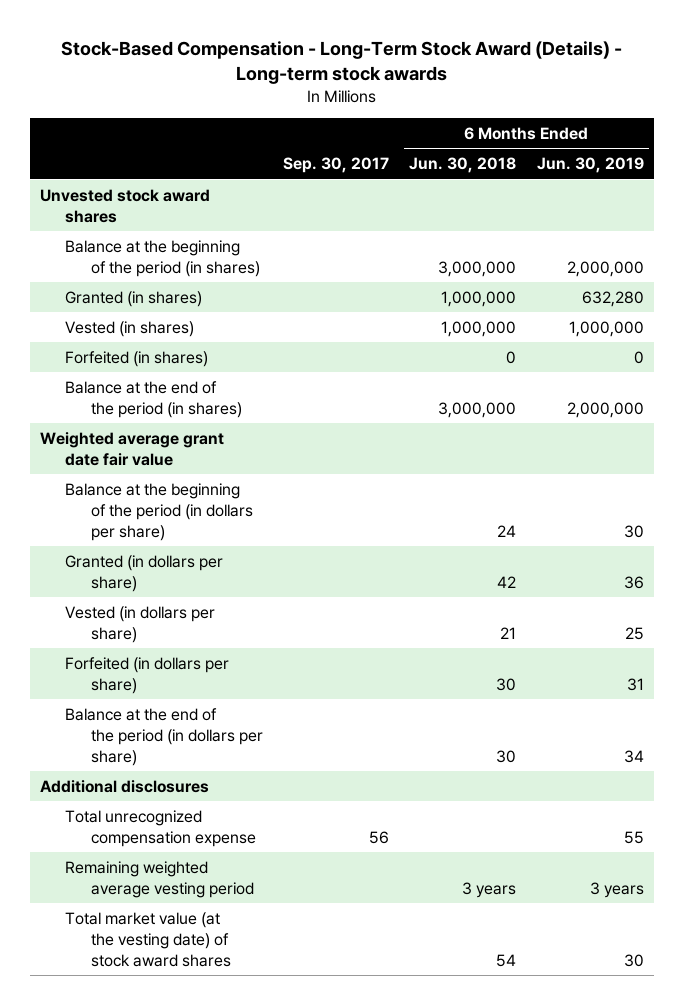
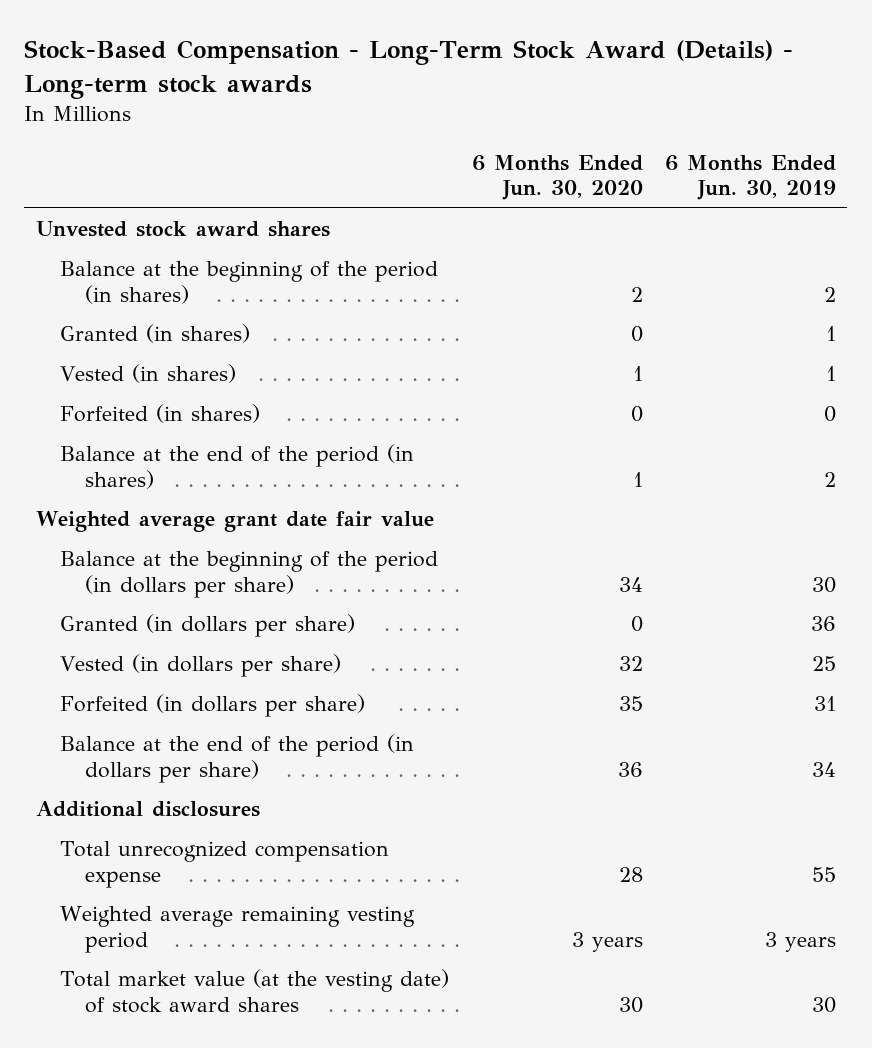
[282,157,389,174] Sep. 30, 2017 -> none
[409,157,517,174] Jun. 30, 2018 -> none
none -> [471,154,643,201] 6 Months Ended Jun. 30, 2020
[566,260,644,277] 2,000,000 -> [824,286,837,302] 2
[581,290,644,307] 632,280 -> [826,326,837,342] 1
[568,320,644,337] 1,000,000 -> [826,366,837,382] 1
[566,401,644,418] 2,000,000 -> [824,471,837,487] 2
[65,860,254,898] Remaining weighted average vesting period -> [60,906,416,953] Weighted average remaining vesting period

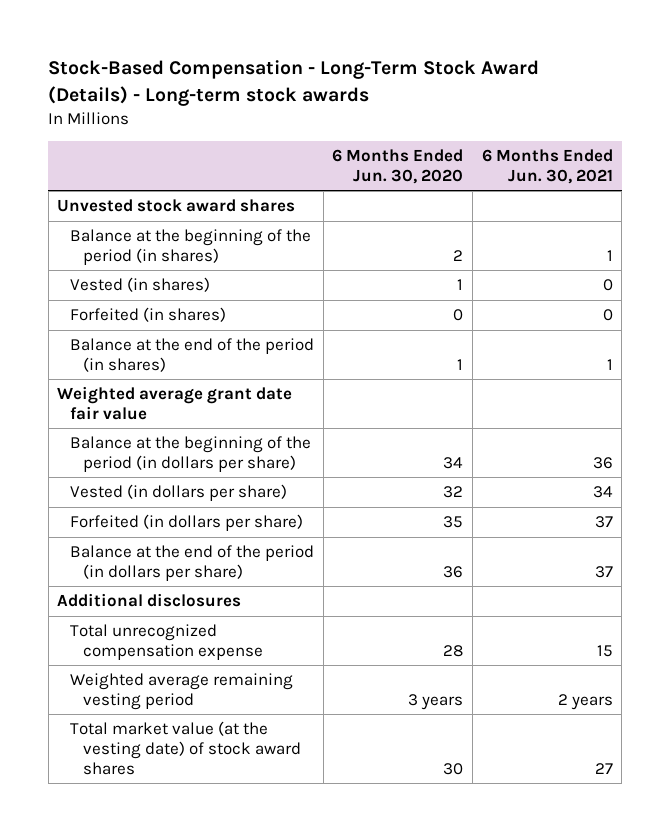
[665,154,837,201] 6 Months Ended Jun. 30, 2019 -> none
none -> [481,148,613,184] 6 Months Ended Jun. 30, 2021
[60,324,251,344] Granted (in shares) -> none
[60,614,356,638] Granted (in dollars per share) -> none

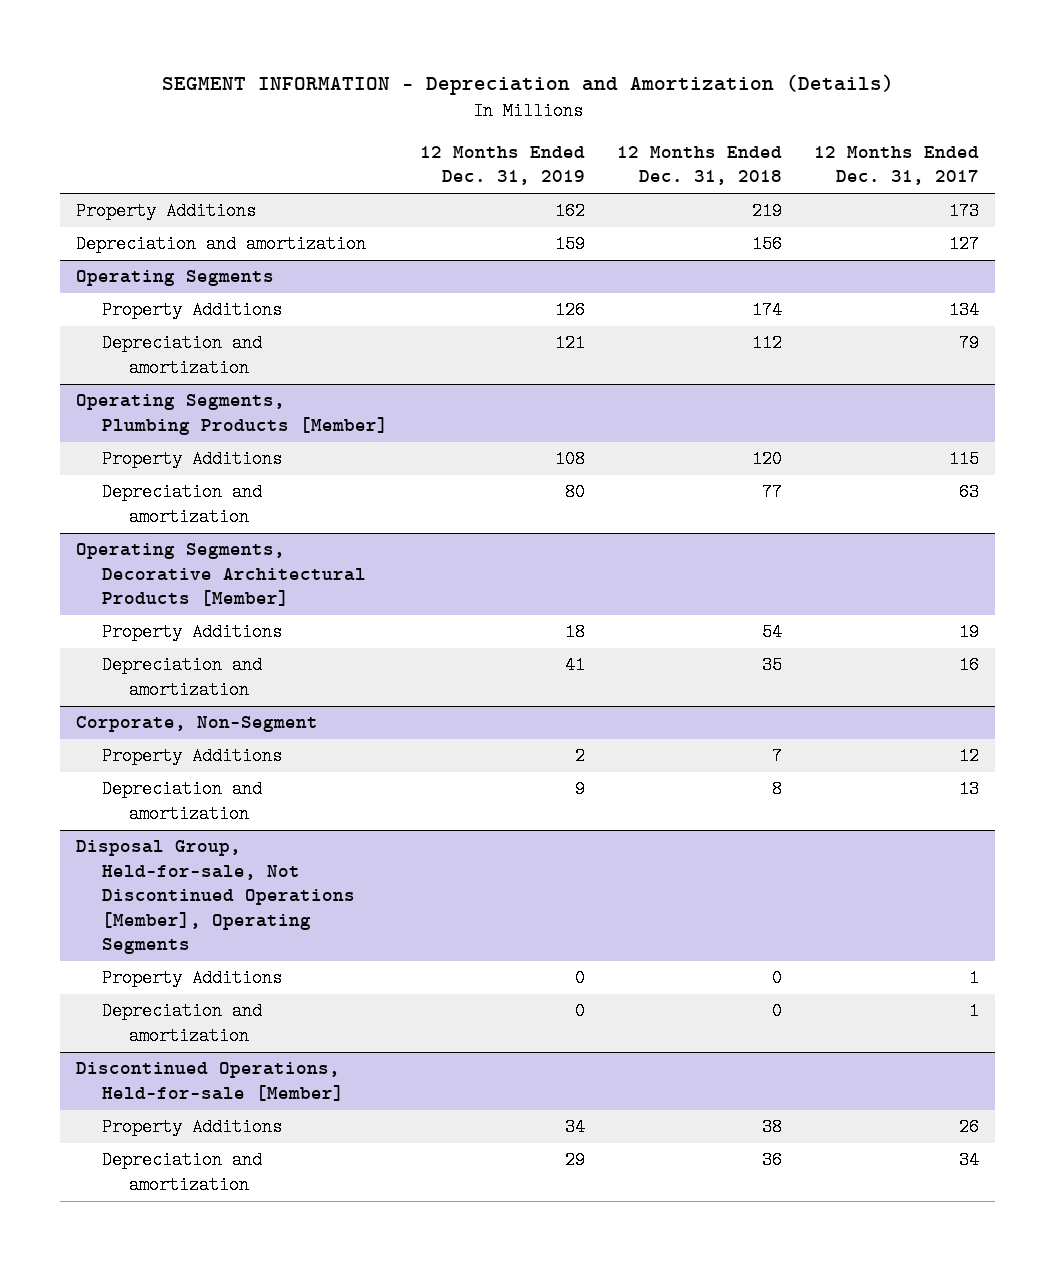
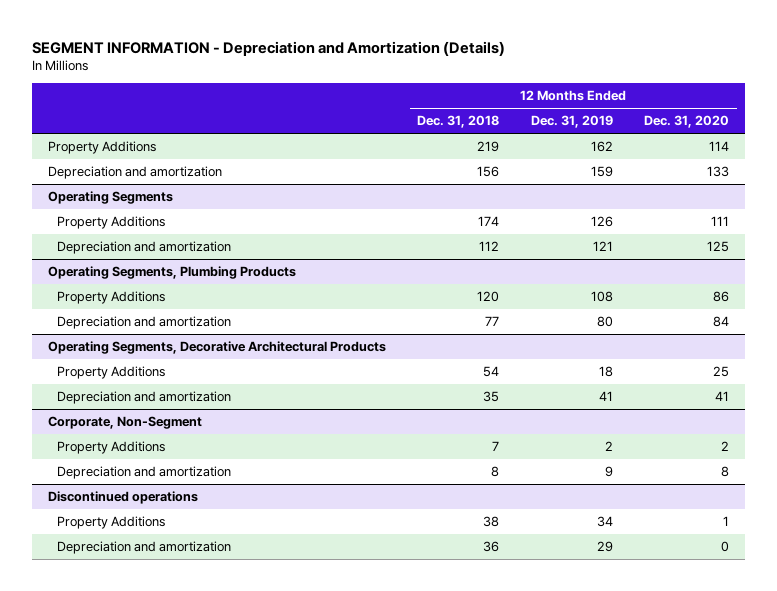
[814,145,980,186] 12 Months Ended Dec. 31, 2017 -> none
none -> [643,115,729,129] Dec. 31, 2020
[76,394,389,435] Operating Segments, Plumbing Products [Member] -> [48,266,297,280] Operating Segments, Plumbing Products
[76,543,367,607] Operating Segments, Decorative Architectural Products [Member] -> [48,341,387,355] Operating Segments, Decorative Architectural Products
[76,840,356,955] Disposal Group, Held-for-sale, Not Discontinued Operations [Member], Operating Segments -> none
[102,969,283,988] Property Additions -> none
[102,1002,263,1045] Depreciation and amortization -> none
[76,1062,345,1101] Discontinued Operations, Held-for-sale [Member] -> [48,491,199,505] Discontinued operations

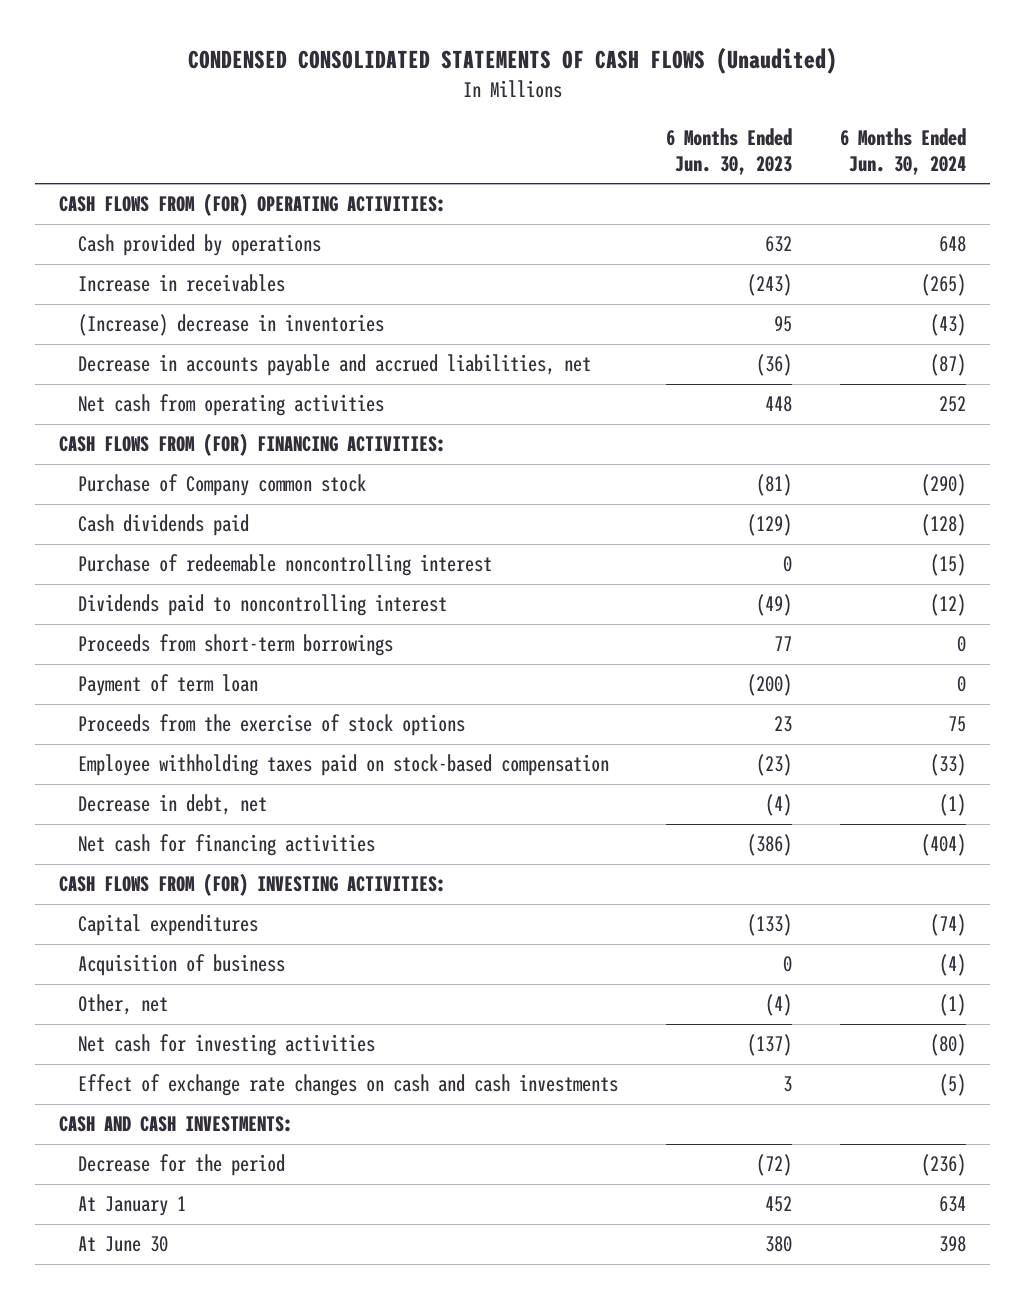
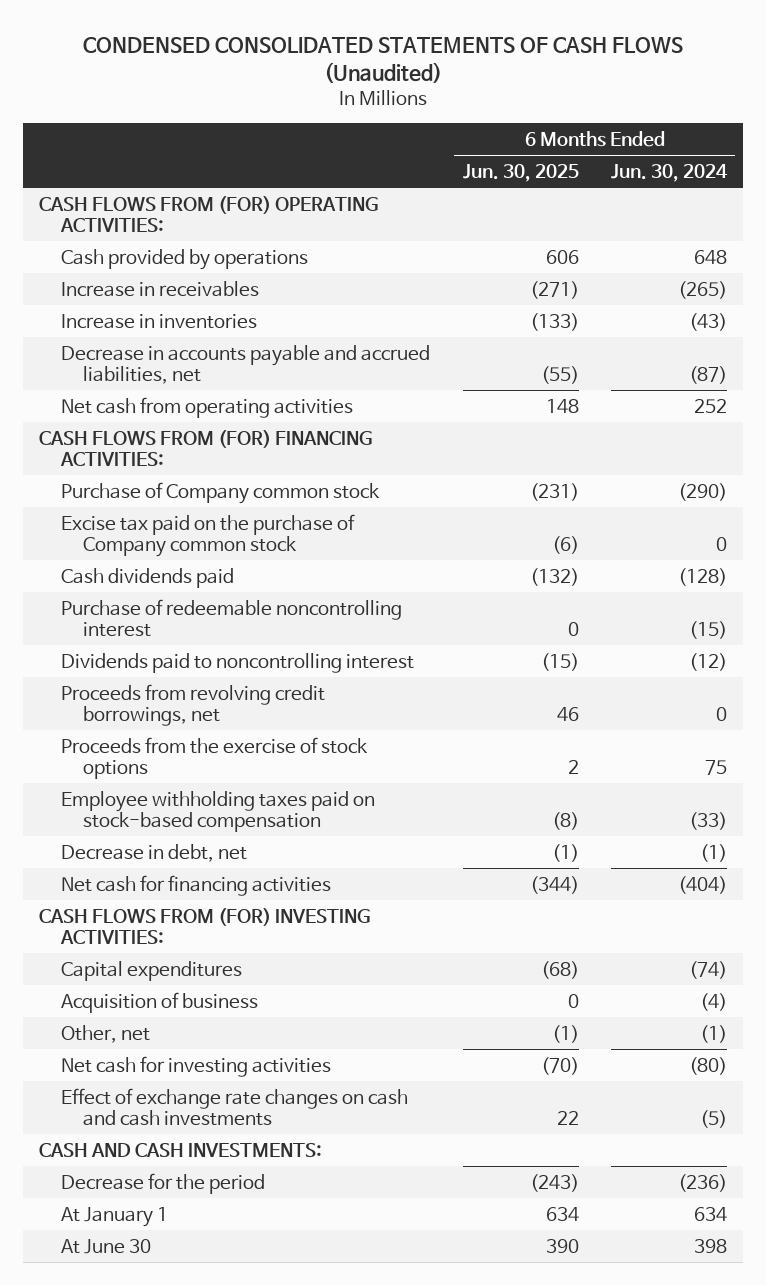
[665,128,792,175] 6 Months Ended Jun. 30, 2023 -> none
none -> [462,163,579,182] Jun. 30, 2025
[77,314,384,337] (Increase) decrease in inventories -> [61,313,258,329] Increase in inventories
none -> [61,513,356,557] Excise tax paid on the purchase of Company common stock
[77,634,393,657] Proceeds from short-term borrowings -> none
[77,674,258,697] Payment of term loan -> none
none -> [61,683,326,726] Proceeds from revolving credit borrowings, net

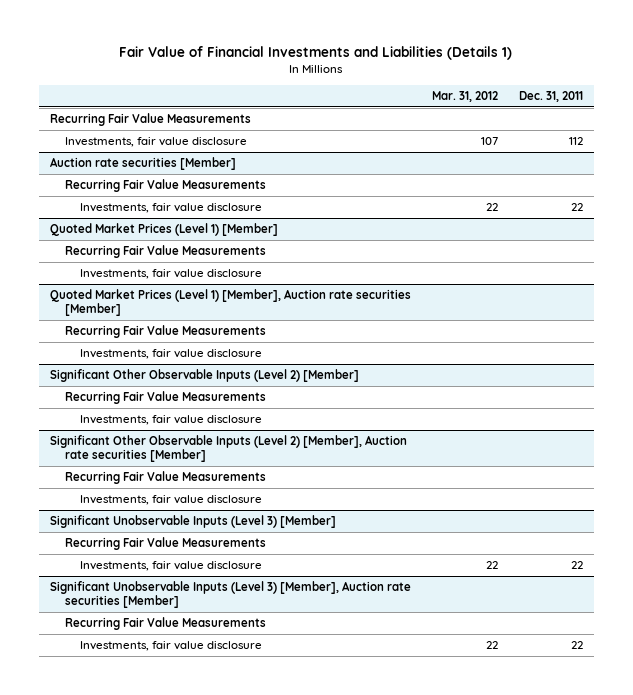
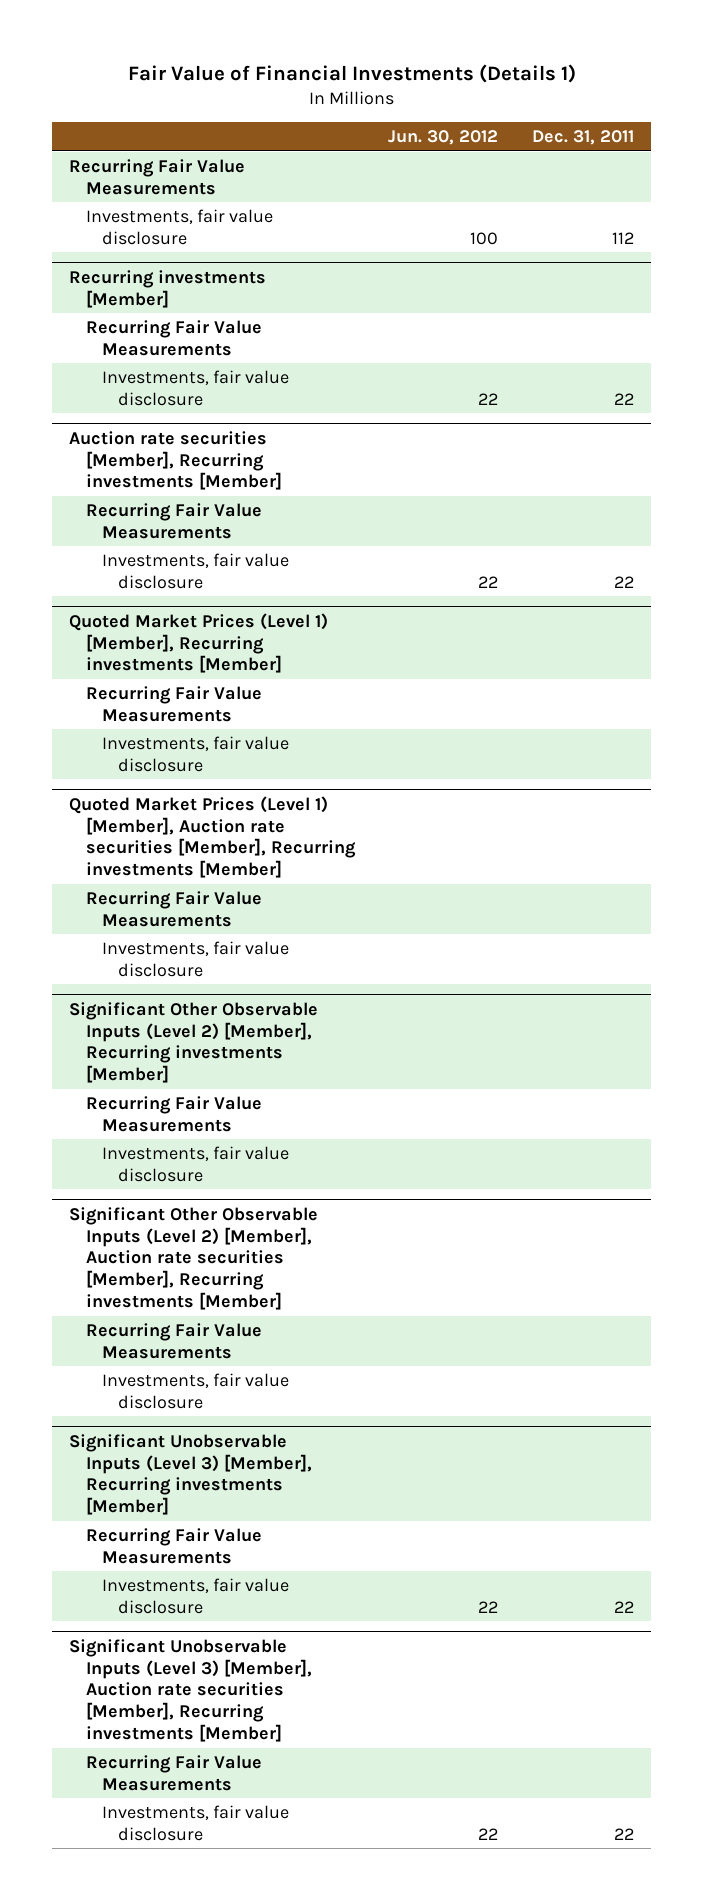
[119,46,513,61] Fair Value of Financial Investments and Liabilities (Details 1) -> [127,64,576,84] Fair Value of Financial Investments (Details 1)
[431,90,498,102] Mar. 31, 2012 -> none
none -> [388,130,499,146] Jun. 30, 2012
[49,157,236,171] Auction rate securities [Member] -> none
none -> [69,269,267,308] Recurring investments [Member]
[49,223,278,237] Quoted Market Prices (Level 1) [Member] -> none
none -> [69,430,282,491] Auction rate securities [Member], Recurring investments [Member]
none -> [101,552,289,589] Investments, fair value disclosure
none -> [69,612,329,674] Quoted Market Prices (Level 1) [Member], Recurring investments [Member]
none -> [85,685,262,722] Recurring Fair Value Measurements
[49,289,411,317] Quoted Market Prices (Level 1) [Member], Auction rate securities [Member] -> [69,795,356,879] Quoted Market Prices (Level 1) [Member], Auction rate securities [Member], Recurring investments [Member]
[49,369,359,383] Significant Other Observable Inputs (Level 2) [Member] -> [69,1001,319,1084] Significant Other Observable Inputs (Level 2) [Member], Recurring investments [Member]
[49,435,407,463] Significant Other Observable Inputs (Level 2) [Member], Auction rate securities [Member] -> [69,1206,319,1311] Significant Other Observable Inputs (Level 2) [Member], Auction rate securities [Member], Recurring investments [Member]
[49,515,336,529] Significant Unobservable Inputs (Level 3) [Member] -> [69,1433,312,1516] Significant Unobservable Inputs (Level 3) [Member], Recurring investments [Member]
[49,581,411,609] Significant Unobservable Inputs (Level 3) [Member], Auction rate securities [Member] -> [69,1638,312,1743] Significant Unobservable Inputs (Level 3) [Member], Auction rate securities [Member], Recurring investments [Member]

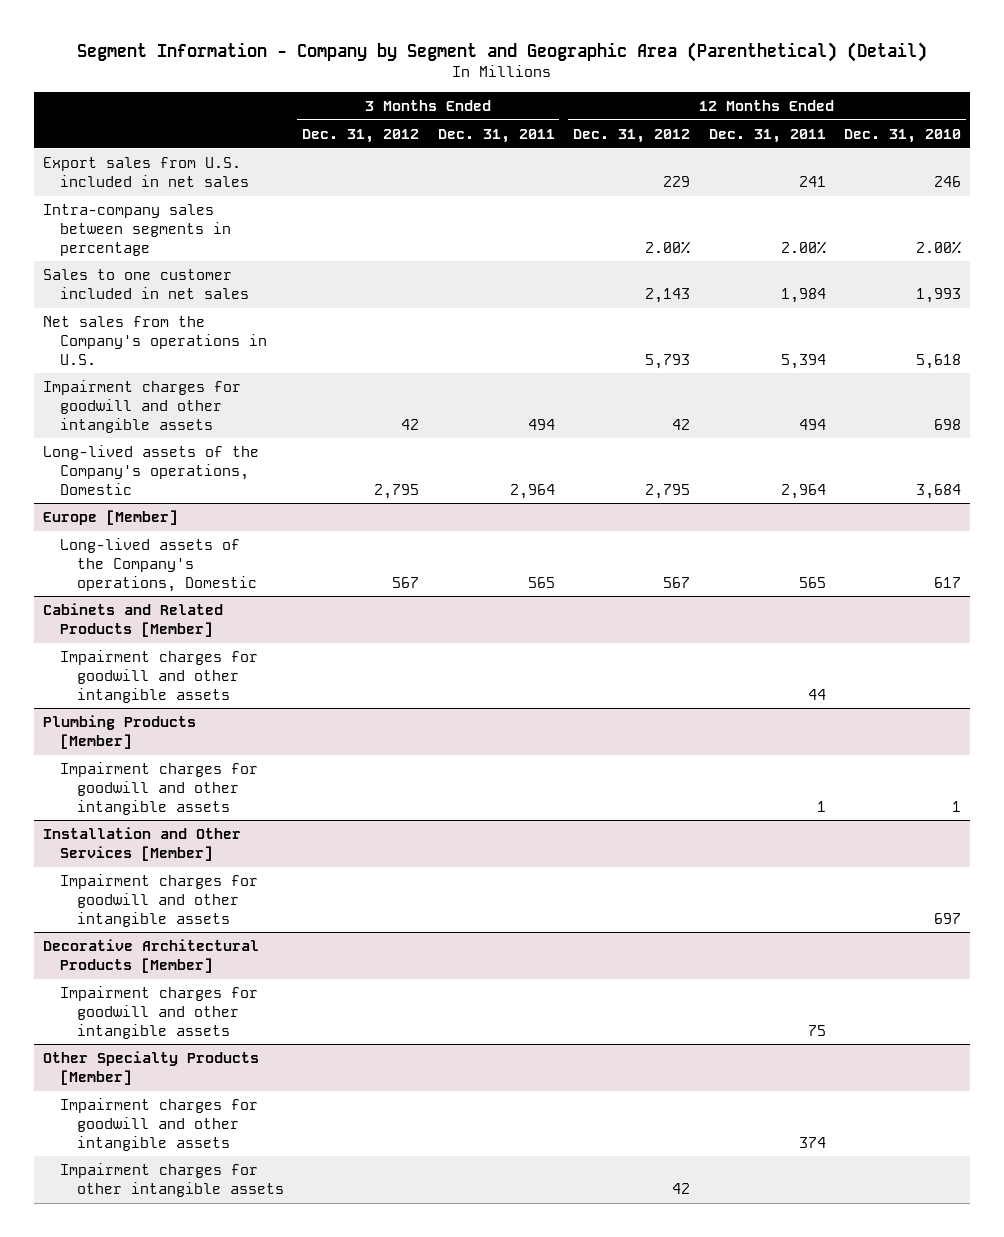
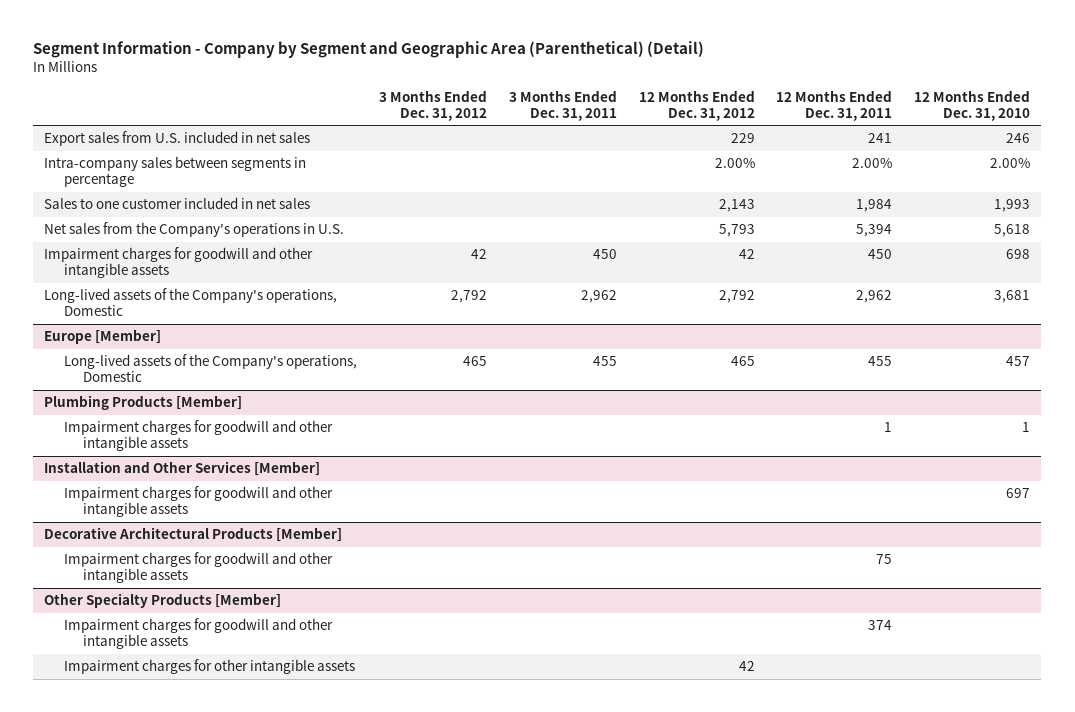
[527,418,555,430] 494 -> [592,249,617,260] 450
[798,418,826,430] 494 -> [868,249,893,260] 450
[374,483,420,499] 2,795 -> [450,290,487,304] 2,792
[509,483,555,499] 2,964 -> [580,290,617,304] 2,962
[645,483,691,499] 2,795 -> [718,290,755,304] 2,792
[780,483,826,499] 2,964 -> [856,290,893,304] 2,962
[916,483,962,499] 3,684 -> [994,290,1031,304] 3,681
[42,603,223,637] Cabinets and Related Products [Member] -> none
[59,650,258,703] Impairment charges for goodwill and other intangible assets -> none
[392,576,420,588] 567 -> [462,356,487,367] 465
[527,576,555,588] 565 -> [592,356,617,367] 455
[663,576,691,588] 567 -> [730,356,755,367] 465
[798,576,826,588] 565 -> [868,356,893,367] 455
[934,576,962,588] 617 -> [1006,356,1031,367] 457

